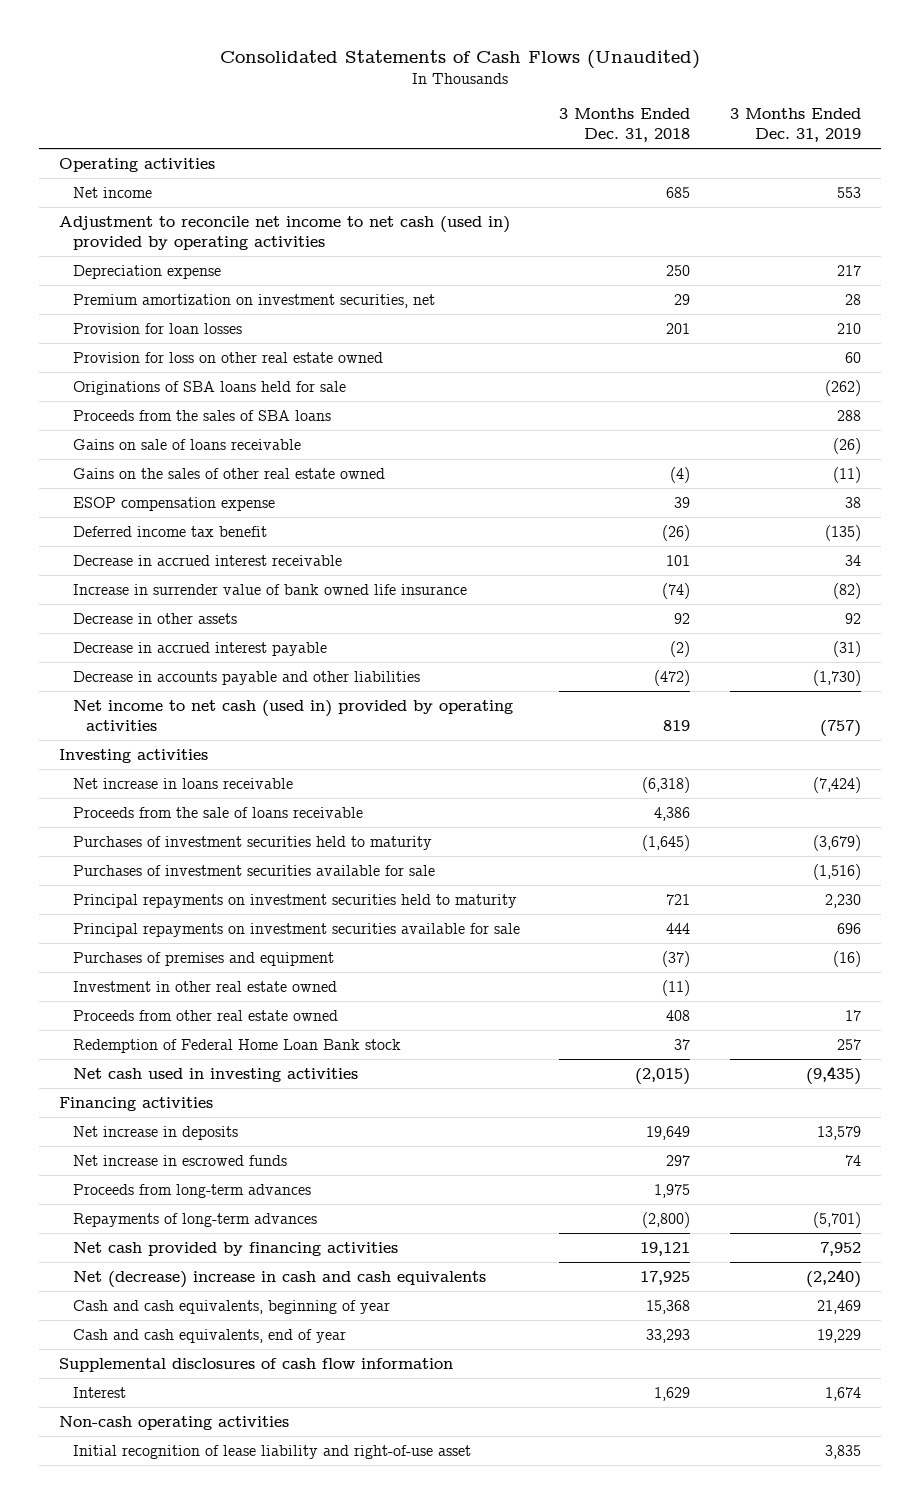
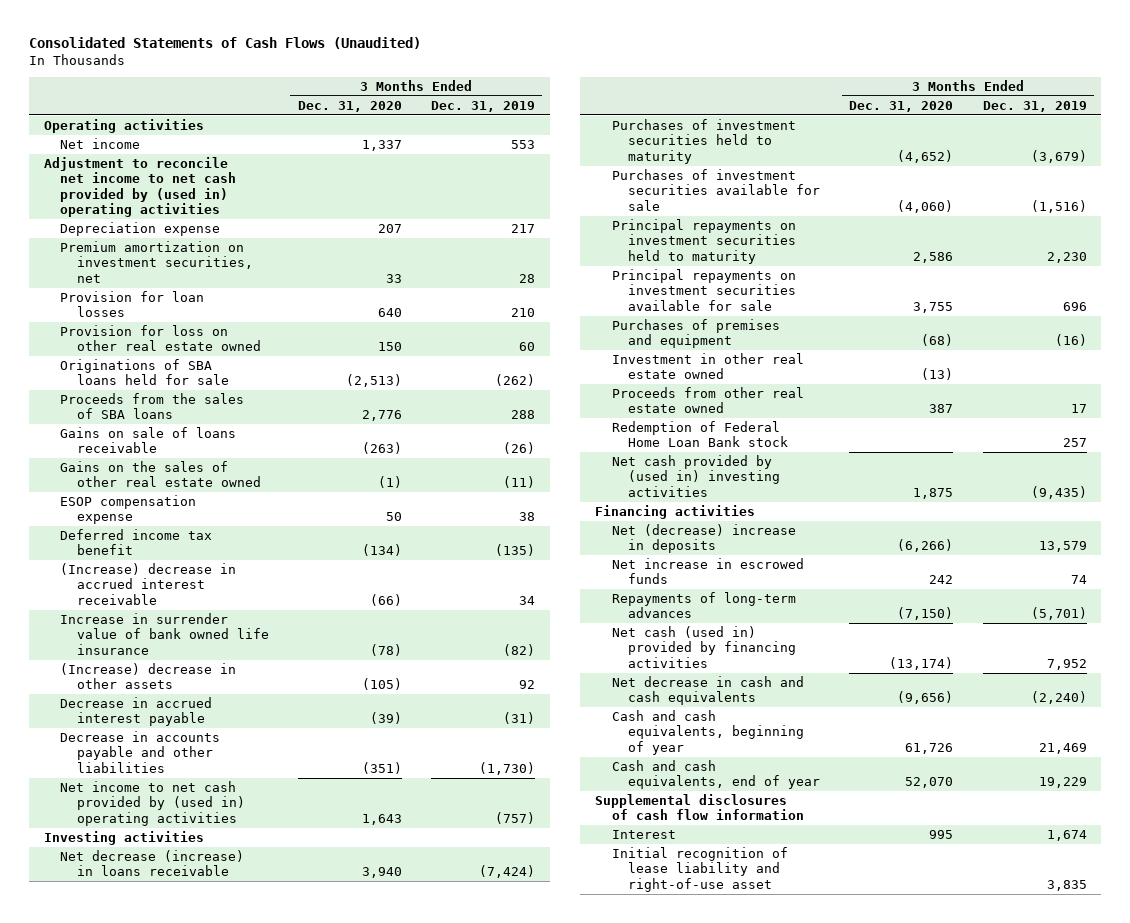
[559,108,691,143] 3 Months Ended Dec. 31, 2018 -> none
none -> [297,100,402,112] Dec. 31, 2020
[59,215,511,250] Adjustment to reconcile net income to net cash (used in) provided by operating activities -> [43,156,237,218] Adjustment to reconcile net income to net cash provided by (used in) operating activities
[72,554,342,566] Decrease in accrued interest receivable -> [60,562,237,605] (Increase) decrease in accrued interest receivable
[72,612,237,624] Decrease in other assets -> [60,662,237,690] (Increase) decrease in other assets
[72,699,513,731] Net income to net cash (used in) provided by operating activities -> [60,780,245,826] Net income to net cash provided by (used in) operating activities
[72,806,363,818] Proceeds from the sale of loans receivable -> none
[72,777,293,789] Net increase in loans receivable -> [60,849,245,877] Net decrease (increase) in loans receivable
[72,1067,358,1082] Net cash used in investing activities -> [611,454,781,497] Net cash provided by (used in) investing activities
[72,1125,238,1140] Net increase in deposits -> [611,523,796,554] Net (decrease) increase in deposits
[72,1183,311,1198] Proceeds from long-term advances -> none
[72,1241,398,1256] Net cash provided by financing activities -> [611,625,797,668] Net cash (used in) provided by financing activities
[72,1270,486,1288] Net (decrease) increase in cash and cash equivalents -> [611,675,804,706] Net decrease in cash and cash equivalents
[59,1415,290,1430] Non-cash operating activities -> none

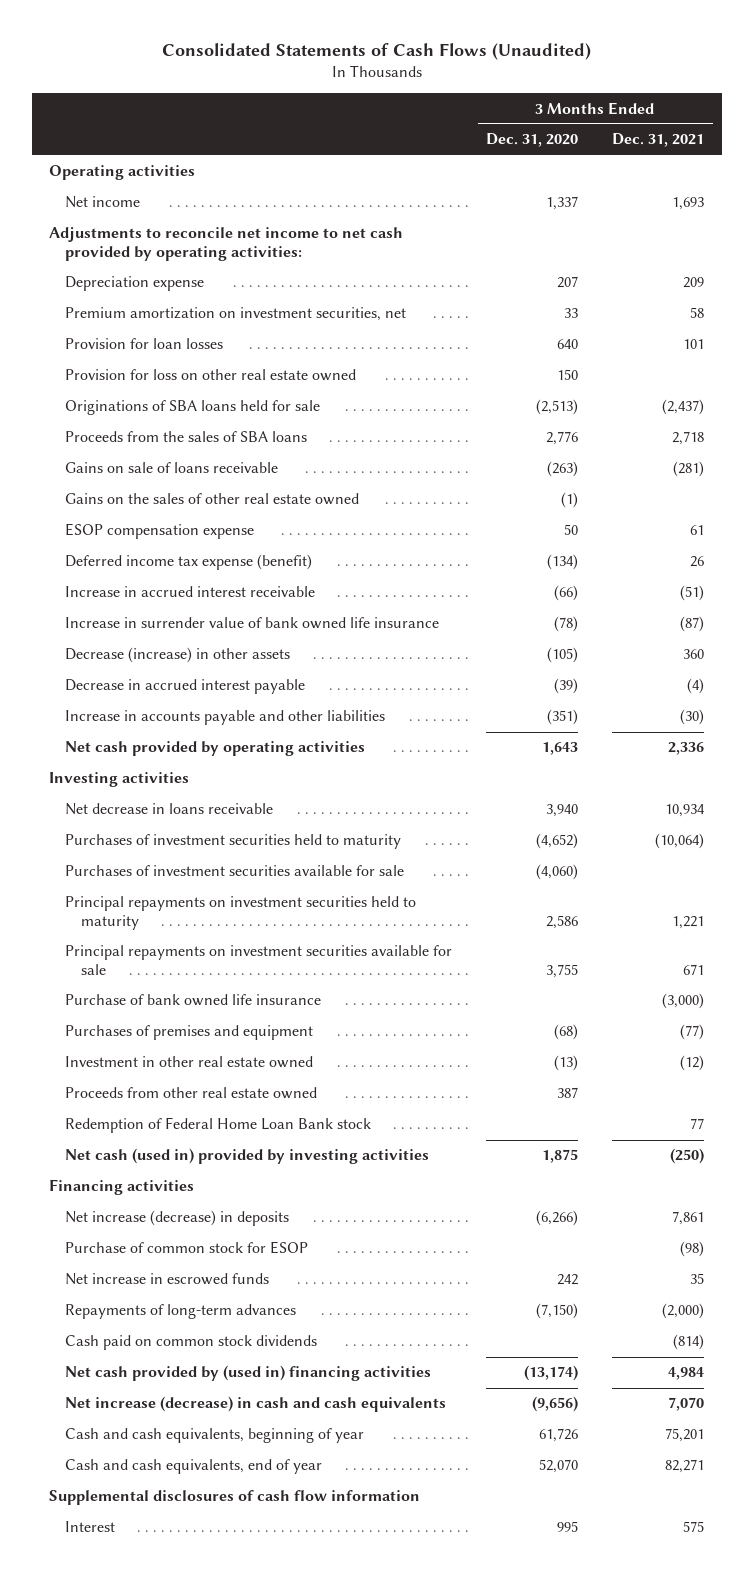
[431,100,536,112] Dec. 31, 2019 -> none
none -> [612,133,705,148] Dec. 31, 2021
[43,156,237,218] Adjustment to reconcile net income to net cash provided by (used in) operating activities -> [48,227,403,261] Adjustments to reconcile net income to net cash provided by operating activities:
[60,528,213,556] Deferred income tax benefit -> [64,554,312,571] Deferred income tax expense (benefit)
[60,562,237,605] (Increase) decrease in accrued interest receivable -> [64,586,315,598] Increase in accrued interest receivable
[60,662,237,690] (Increase) decrease in other assets -> [64,647,290,664] Decrease (increase) in other assets
[60,730,221,773] Decrease in accounts payable and other liabilities -> [64,710,385,726] Increase in accounts payable and other liabilities
[60,780,245,826] Net income to net cash provided by (used in) operating activities -> [64,741,365,757] Net cash provided by operating activities
[60,849,245,877] Net decrease (increase) in loans receivable -> [64,803,273,816] Net decrease in loans receivable
none -> [64,994,321,1007] Purchase of bank owned life insurance
[611,454,781,497] Net cash provided by (used in) investing activities -> [64,1148,429,1165] Net cash (used in) provided by investing activities
[611,523,796,554] Net (decrease) increase in deposits -> [64,1210,289,1227] Net increase (decrease) in deposits
none -> [64,1241,308,1255] Purchase of common stock for ESOP
none -> [64,1335,317,1351] Cash paid on common stock dividends
[611,625,797,668] Net cash (used in) provided by financing activities -> [64,1365,431,1382] Net cash provided by (used in) financing activities
[611,675,804,706] Net decrease in cash and cash equivalents -> [64,1396,446,1413] Net increase (decrease) in cash and cash equivalents
[611,846,788,892] Initial recognition of lease liability and right-of-use asset -> none

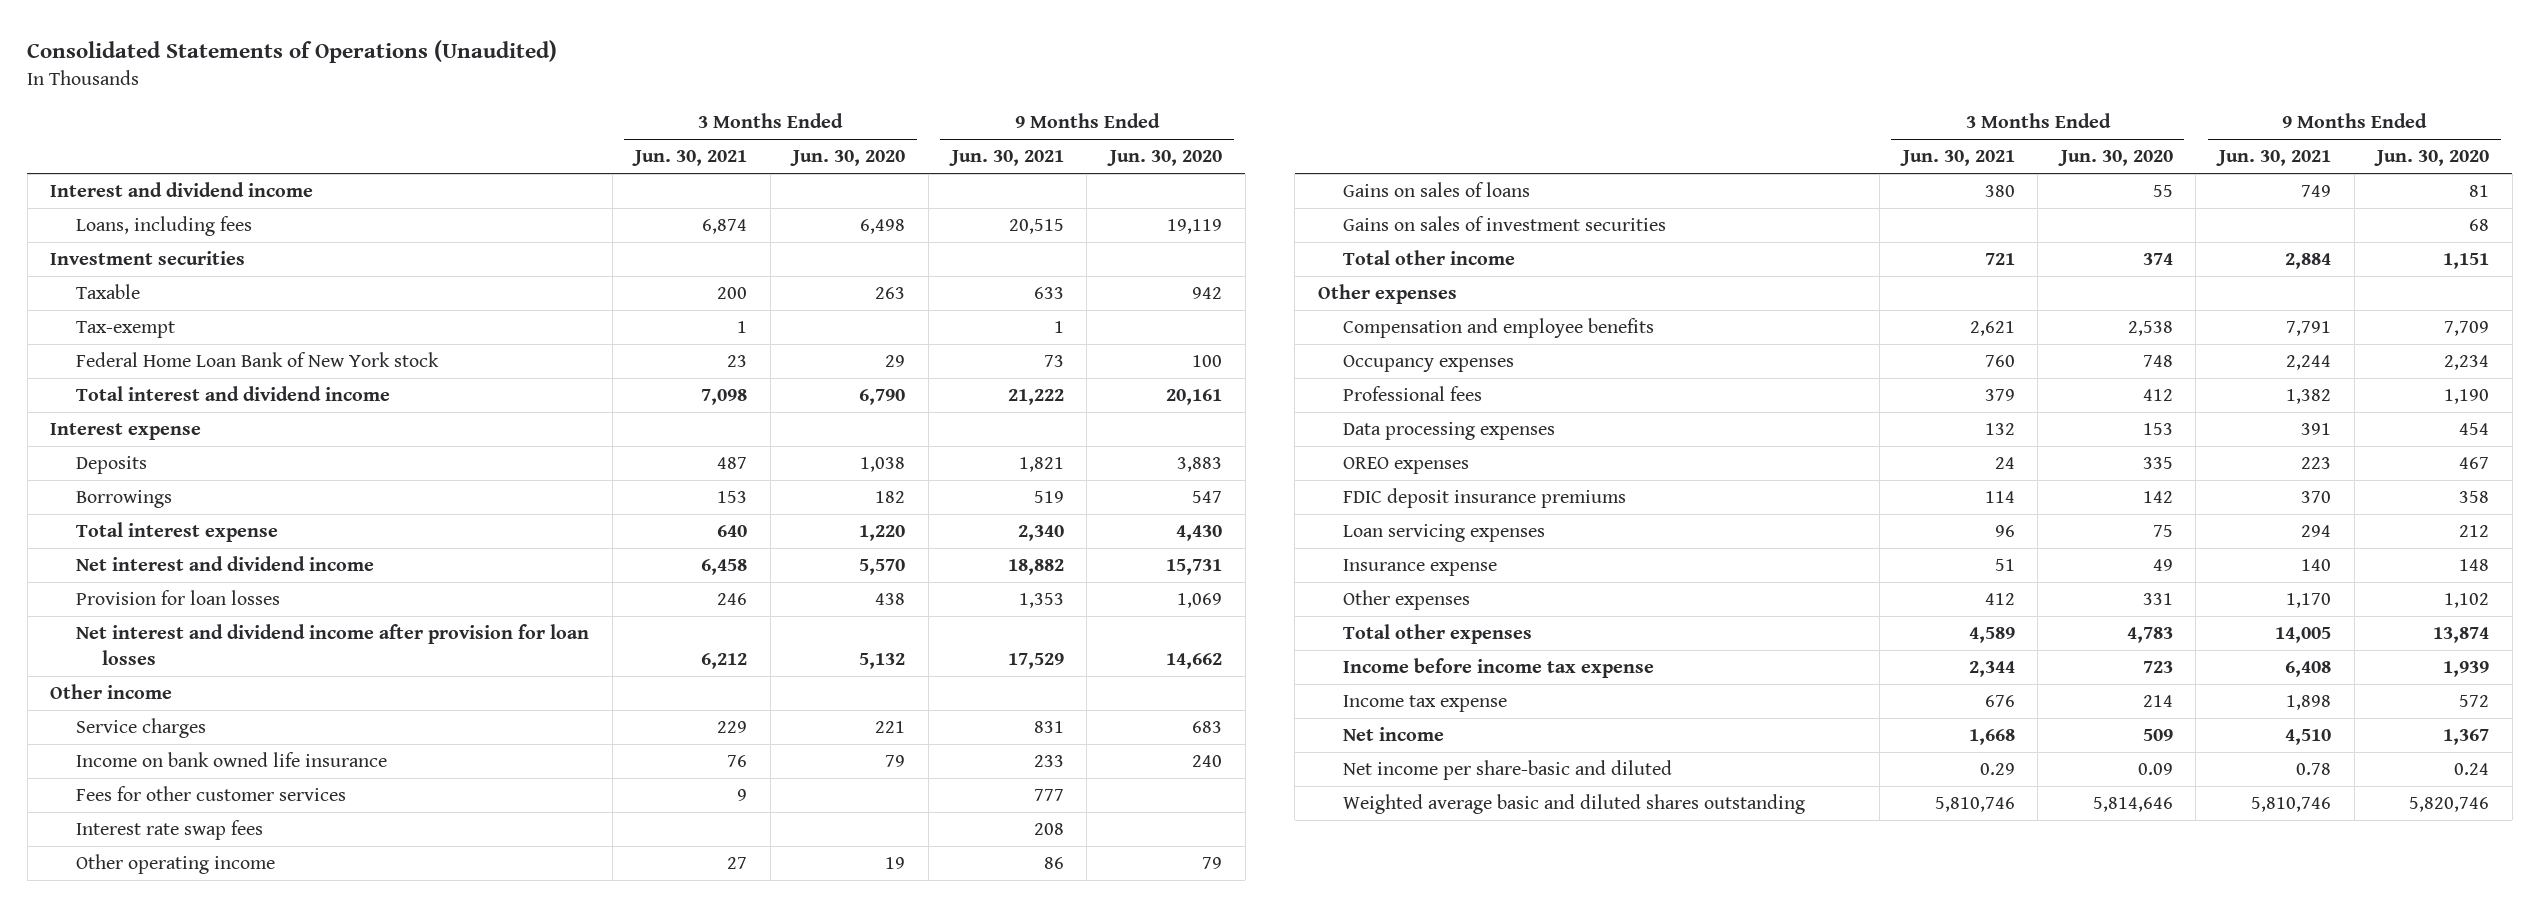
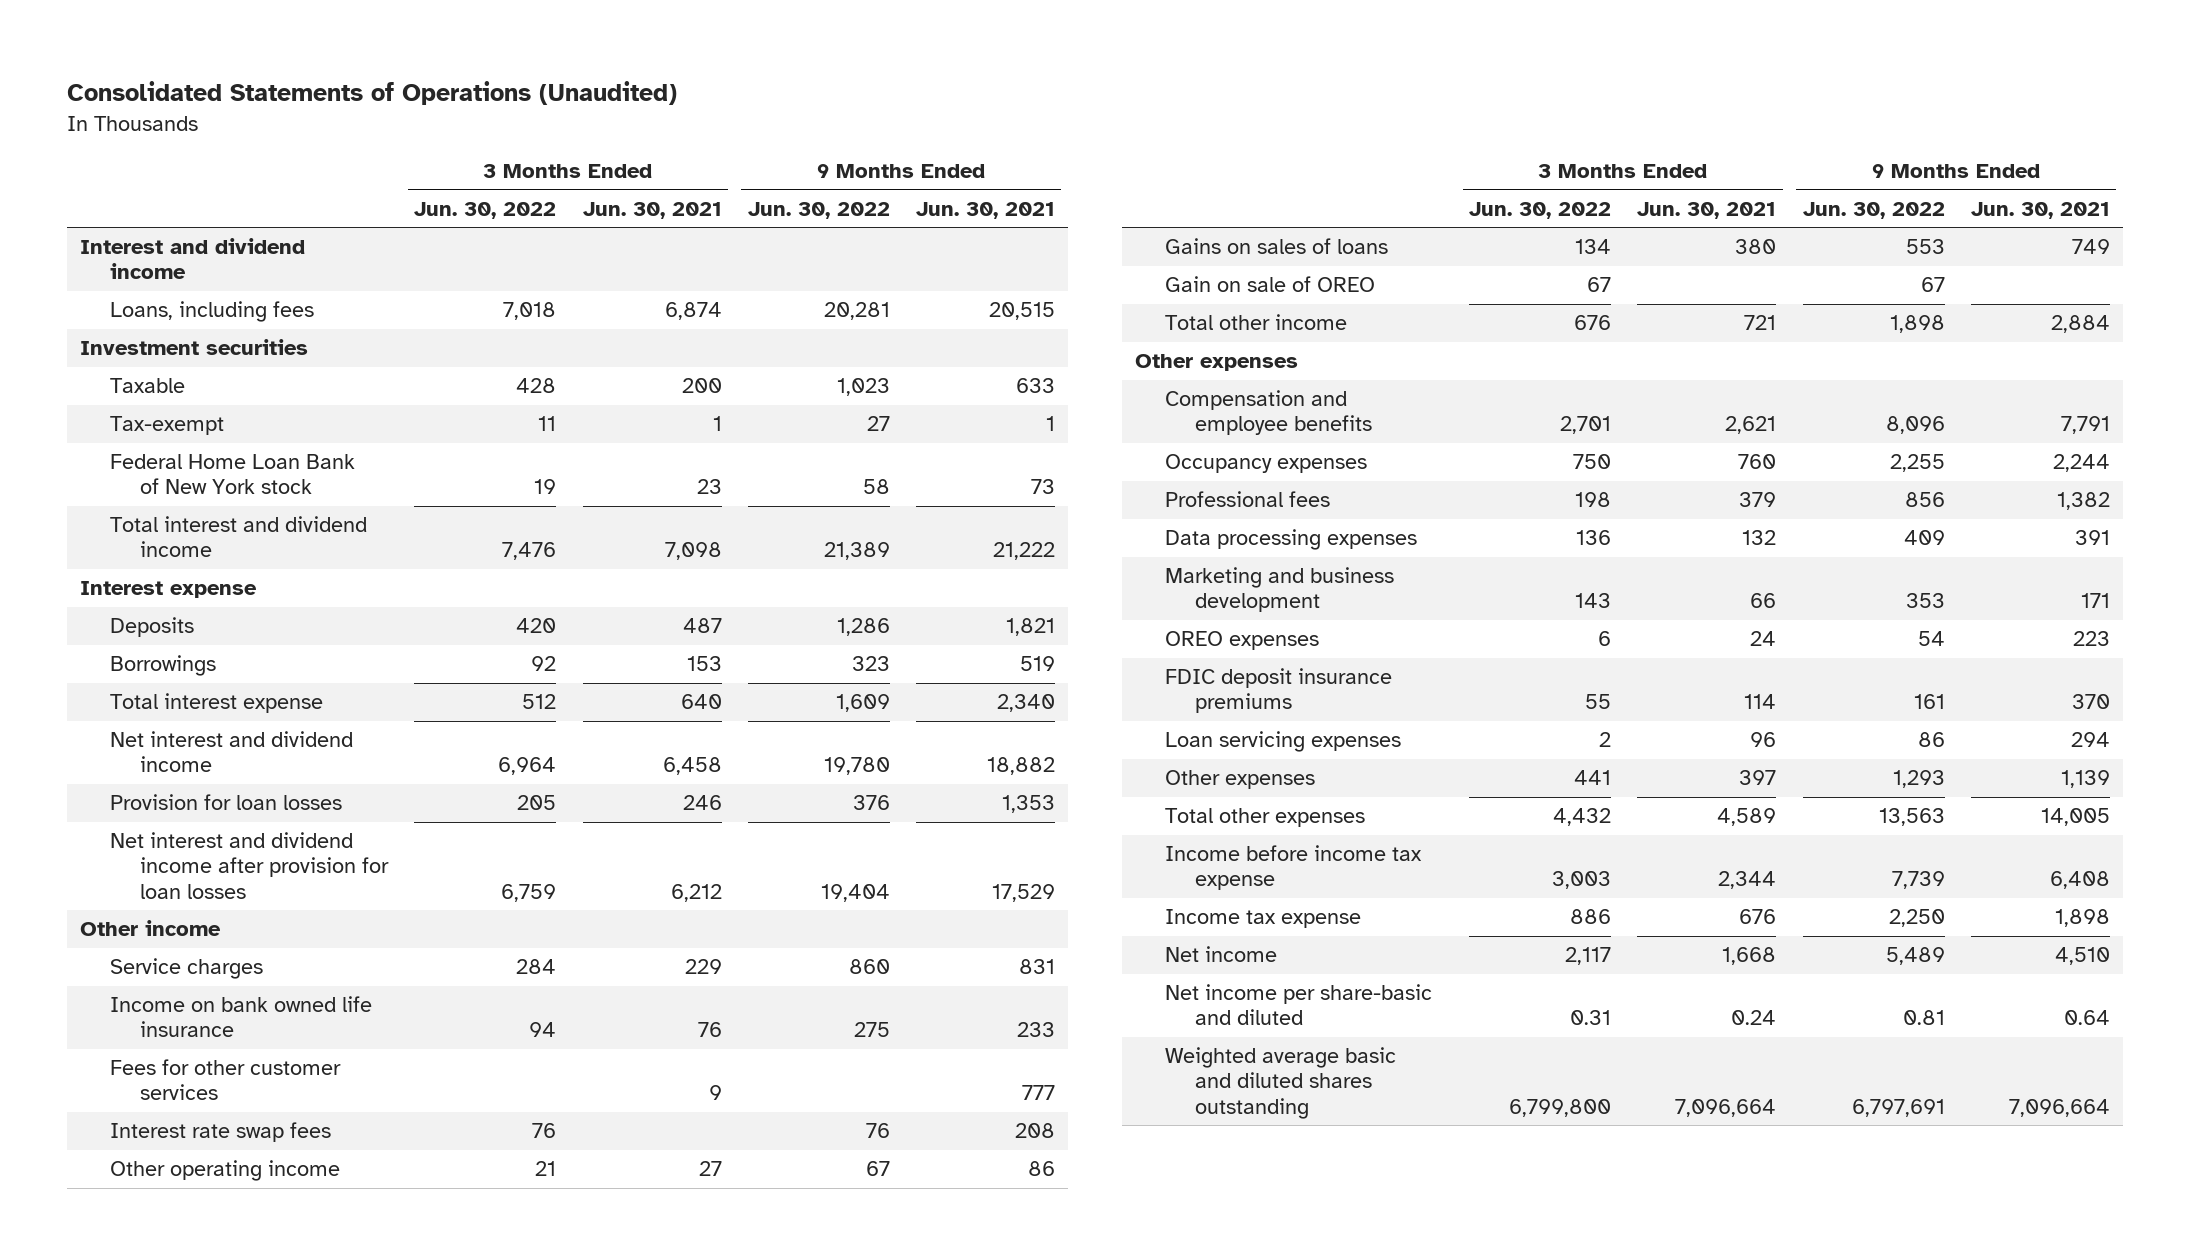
[790,150,906,167] Jun. 30, 2020 -> none
[1106,150,1222,167] Jun. 30, 2020 -> none
none -> [414,202,557,220] Jun. 30, 2022
none -> [747,202,890,220] Jun. 30, 2022
[1343,216,1667,232] Gains on sales of investment securities -> none
none -> [1165,276,1376,293] Gain on sale of OREO
none -> [1165,567,1395,613] Marketing and business development
[1343,559,1498,577] Insurance expense -> none
[1984,593,2015,606] 412 -> [1739,770,1777,786] 397
[2286,593,2332,609] 1,170 -> [2060,770,2110,789] 1,139
[1979,763,2015,776] 0.29 -> [1731,1010,1777,1026] 0.24
[2296,763,2332,776] 0.78 -> [2063,1010,2110,1026] 0.64
[1934,797,2015,813] 5,810,746 -> [1675,1098,1777,1117] 7,096,664
[2251,797,2332,813] 5,810,746 -> [2008,1098,2110,1117] 7,096,664

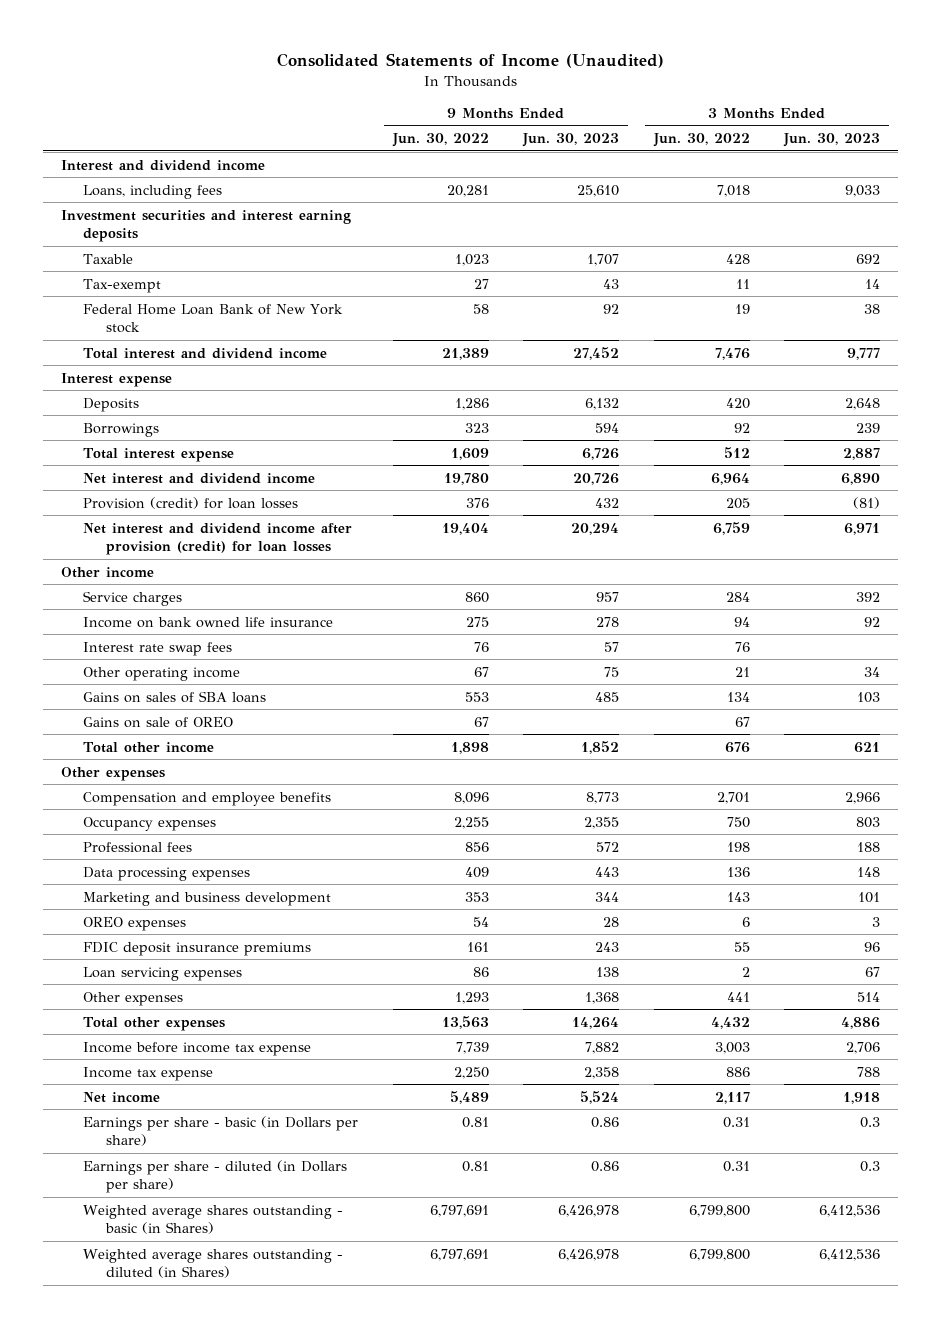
[67,81,678,106] Consolidated Statements of Operations (Unaudited) -> [276,53,664,69] Consolidated Statements of Income (Unaudited)
[582,202,722,220] Jun. 30, 2021 -> none
[915,202,1055,220] Jun. 30, 2021 -> none
none -> [522,133,620,148] Jun. 30, 2023
none -> [783,133,881,148] Jun. 30, 2023
[80,339,309,356] Investment securities -> [60,209,351,242] Investment securities and interest earning deposits
[110,794,343,811] Provision for loan losses -> [83,496,299,509] Provision (credit) for loan losses
[110,832,390,899] Net interest and dividend income after provision for loan losses -> [83,522,353,555] Net interest and dividend income after provision (credit) for loan losses
[110,1059,342,1101] Fees for other customer services -> none
[1165,238,1389,255] Gains on sales of loans -> [83,690,267,703] Gains on sales of SBA loans
[1165,276,1376,293] Gain on sale of OREO -> [83,716,234,728] Gains on sale of OREO
[1165,984,1433,1026] Net income per share-basic and diluted -> [83,1115,359,1146] Earnings per share - basic (in Dollars per share)
none -> [83,1159,348,1193] Earnings per share - diluted (in Dollars per share)
[1165,1047,1397,1119] Weighted average basic and diluted shares outstanding -> [83,1204,344,1234] Weighted average shares outstanding - basic (in Shares)
none -> [83,1248,344,1278] Weighted average shares outstanding - diluted (in Shares)

